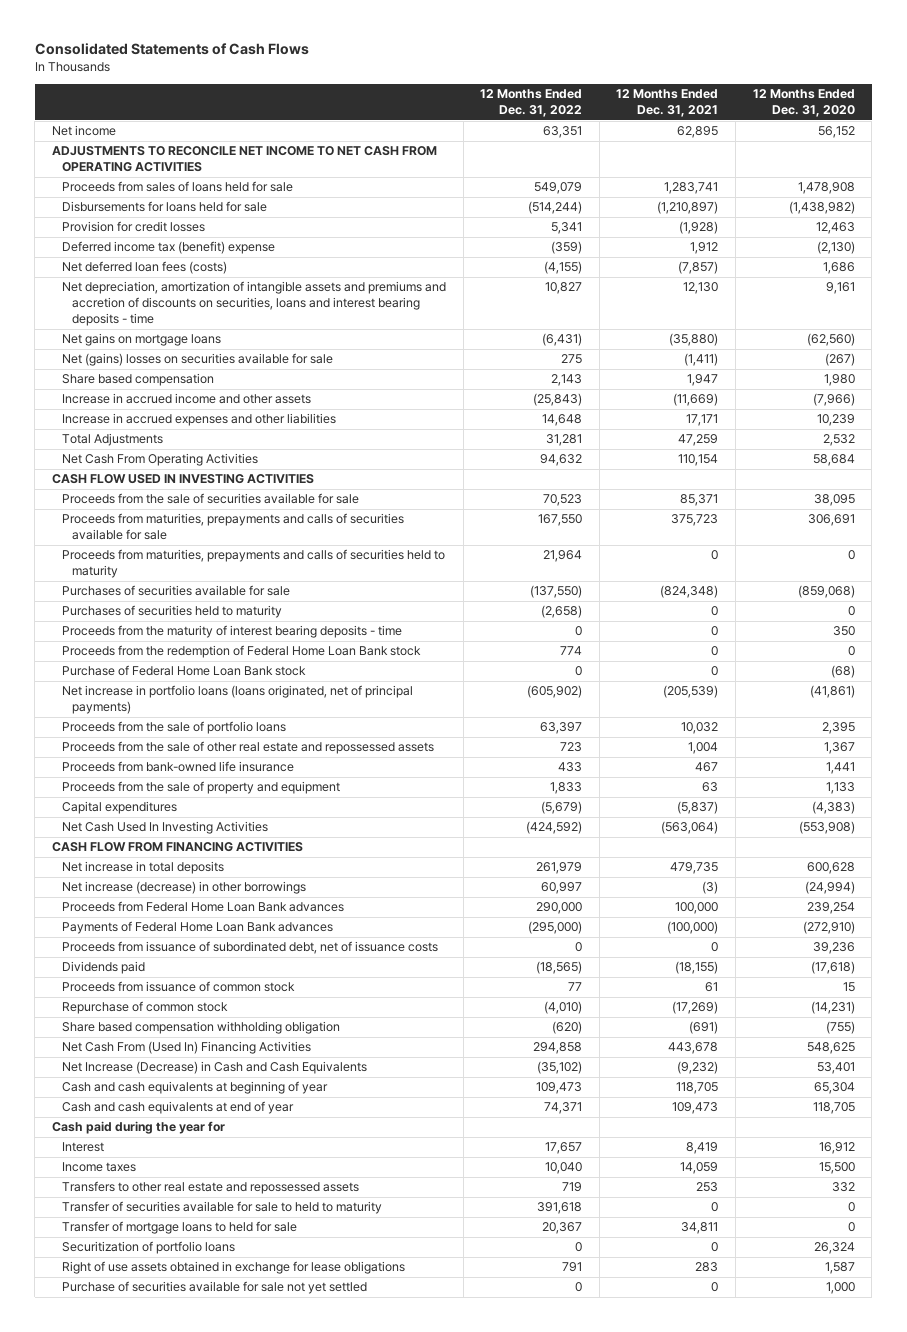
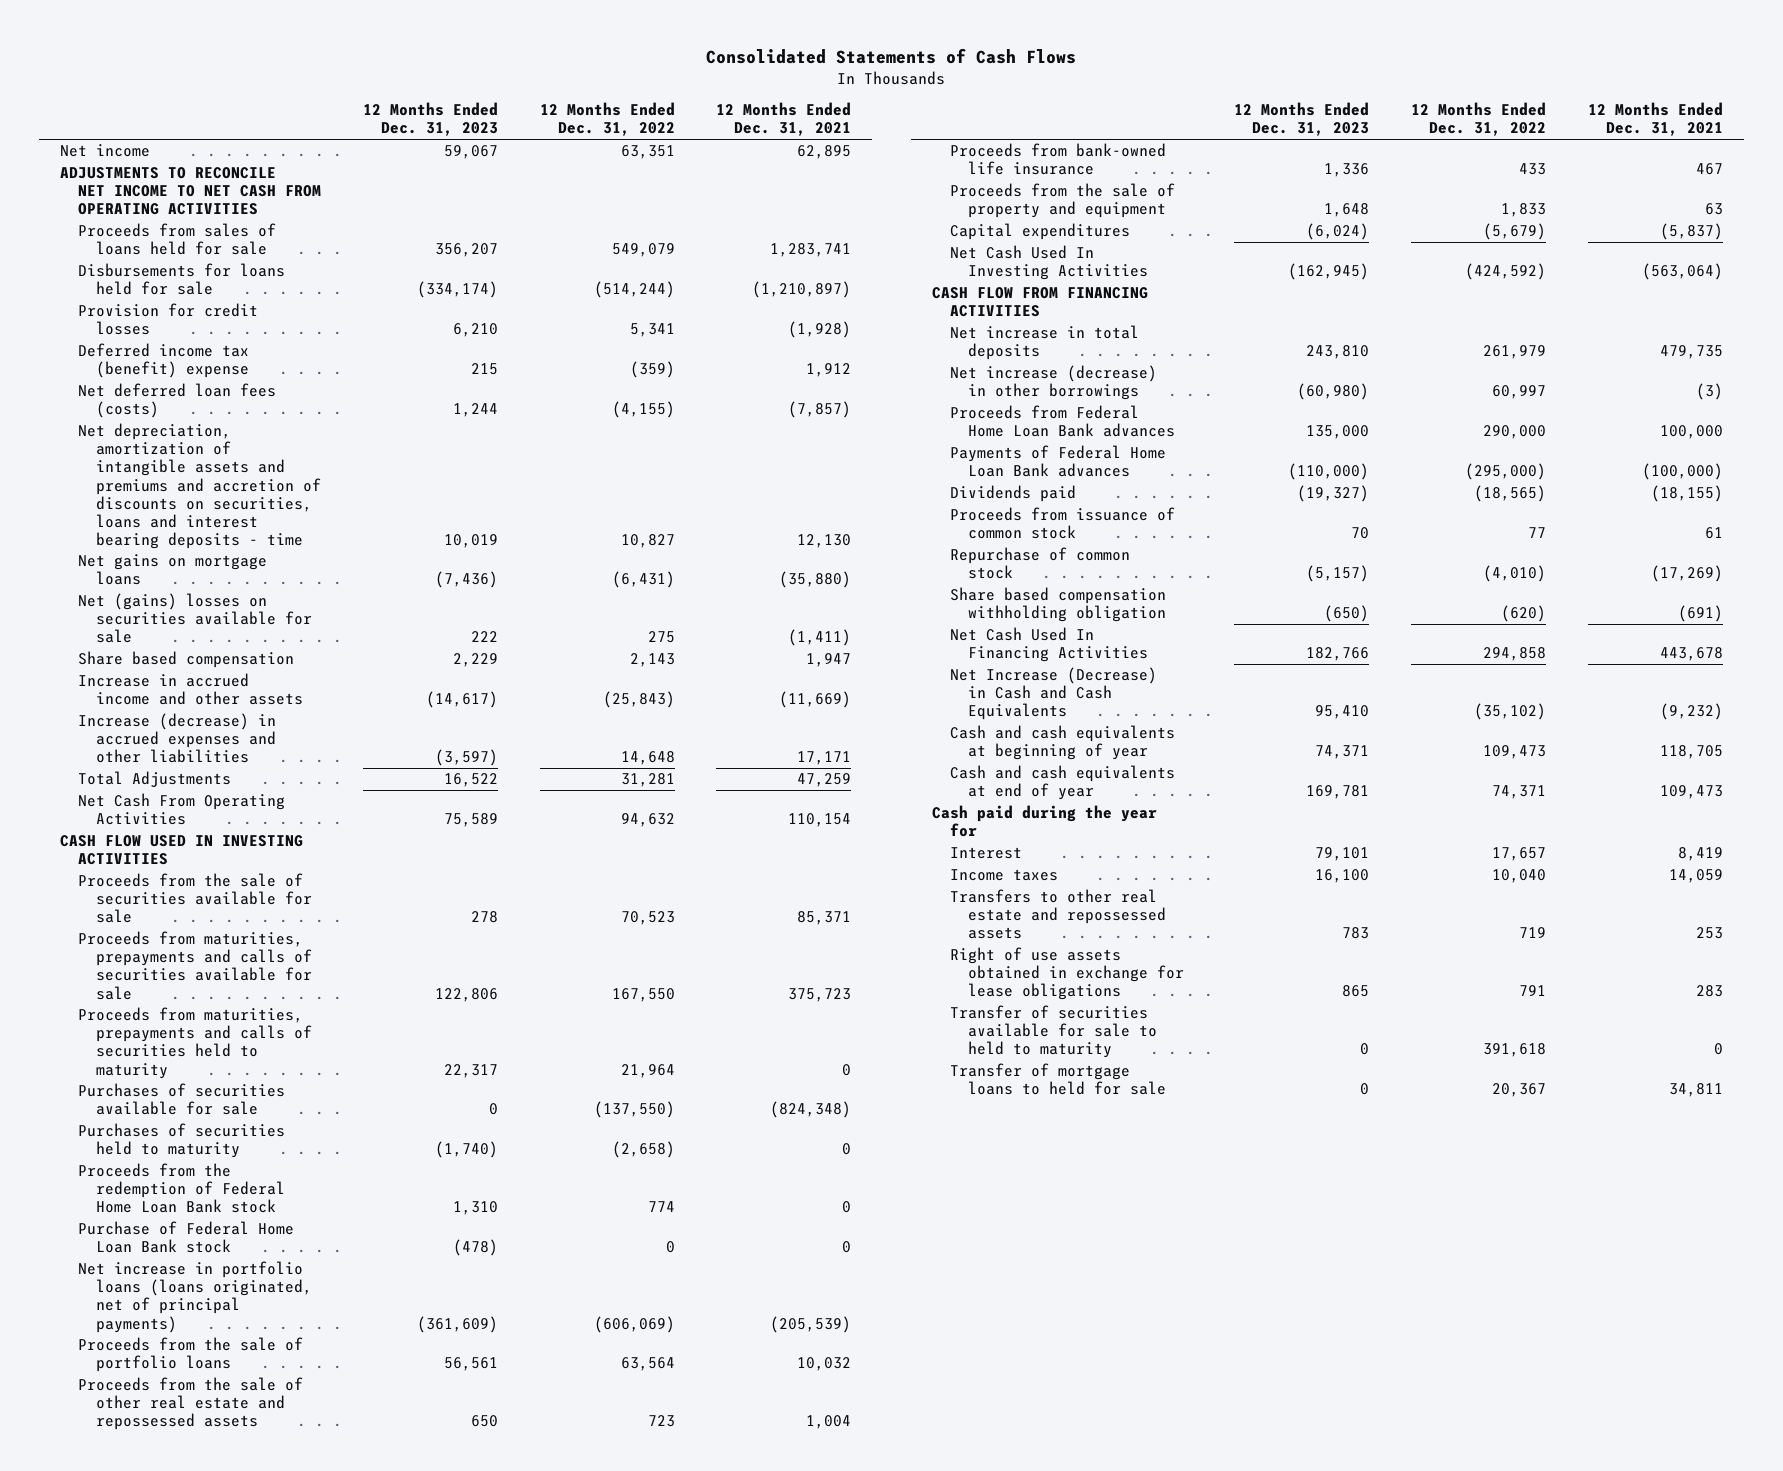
[752,89,855,118] 12 Months Ended Dec. 31, 2020 -> none
none -> [362,102,498,137] 12 Months Ended Dec. 31, 2023
[61,413,336,427] Increase in accrued expenses and other liabilities -> [77,713,276,764] Increase (decrease) in accrued expenses and other liabilities
[61,625,402,639] Proceeds from the maturity of interest bearing deposits - time -> none
[527,685,583,699] (605,902) -> [593,1315,675,1333] (606,069)
[540,722,583,735] 63,397 -> [620,1357,675,1372] 63,564
[61,941,438,955] Proceeds from issuance of subordinated debt, net of issuance costs -> none
[61,1041,311,1055] Net Cash From (Used In) Financing Activities -> [949,627,1148,663] Net Cash Used In Financing Activities
[61,1261,405,1275] Right of use assets obtained in exchange for lease obligations -> [949,947,1184,1001] Right of use assets obtained in exchange for lease obligations
[61,1241,235,1255] Securitization of portfolio loans -> none
[61,1281,367,1295] Purchase of securities available for sale not yet settled -> none

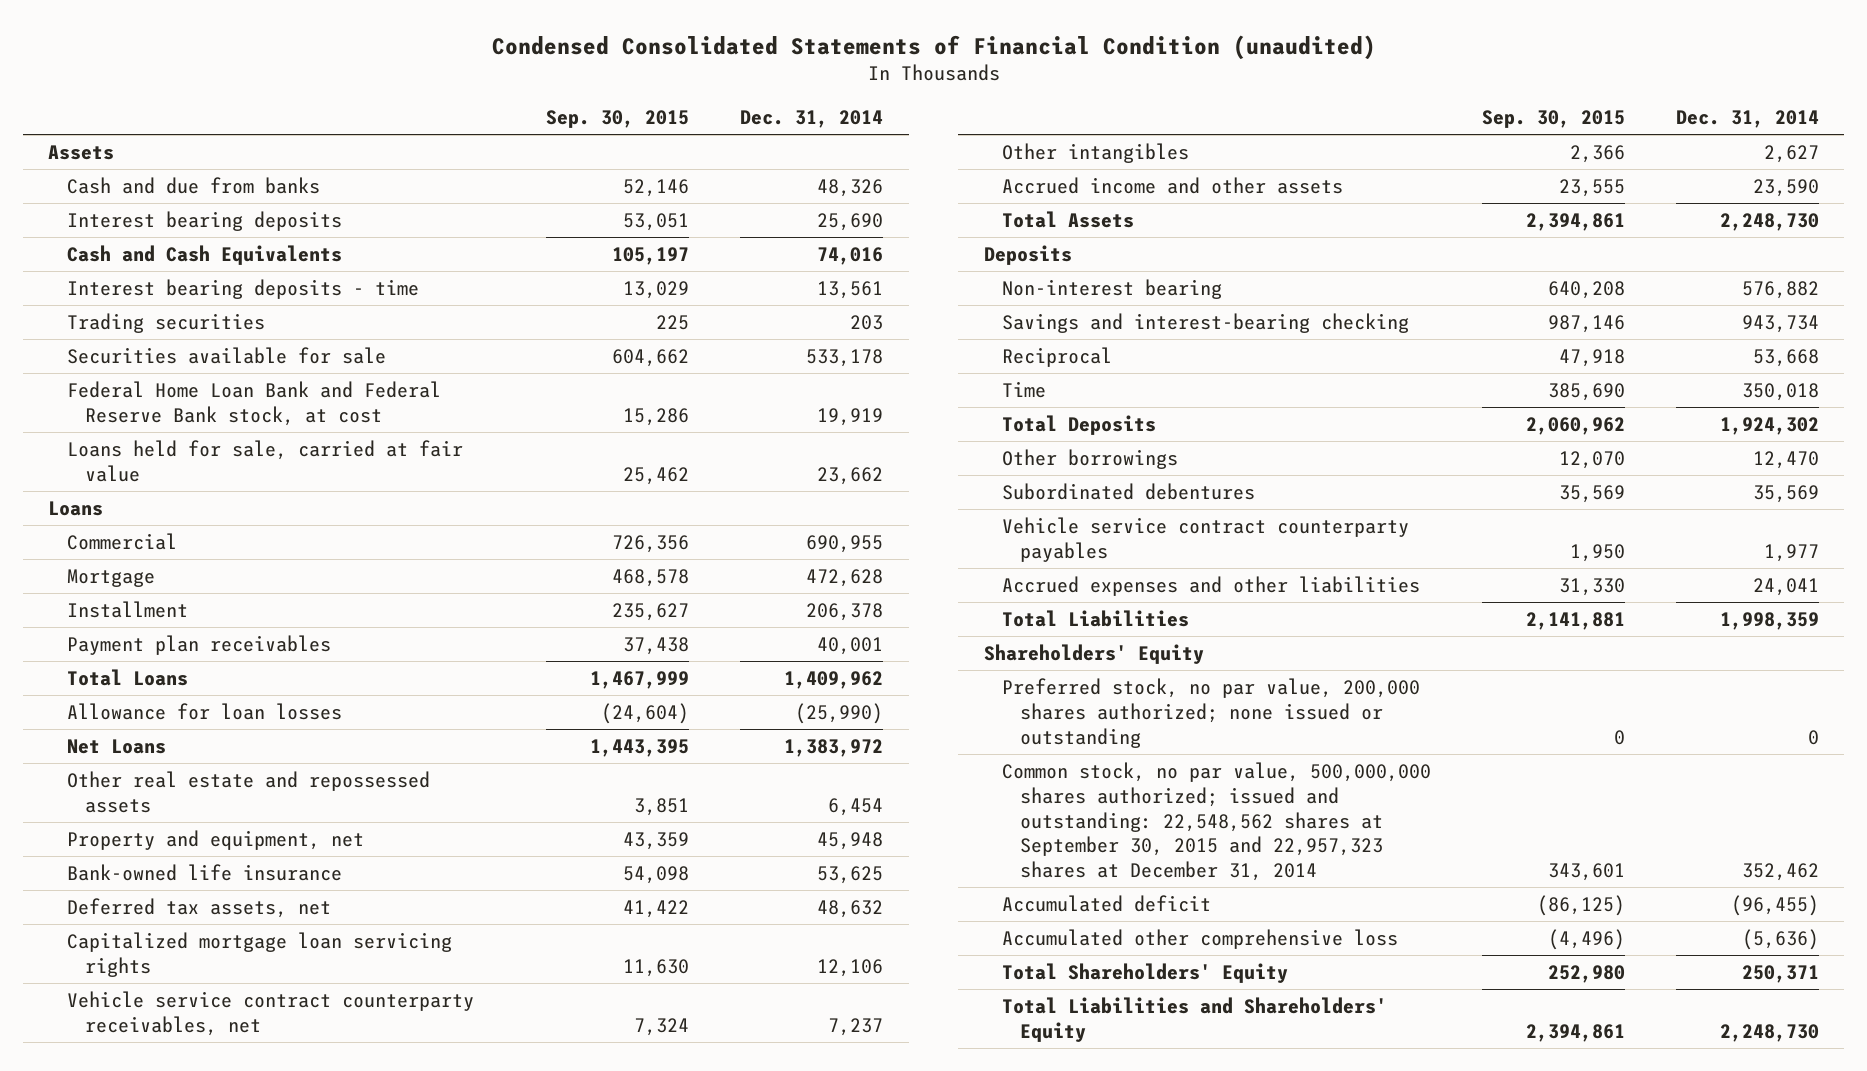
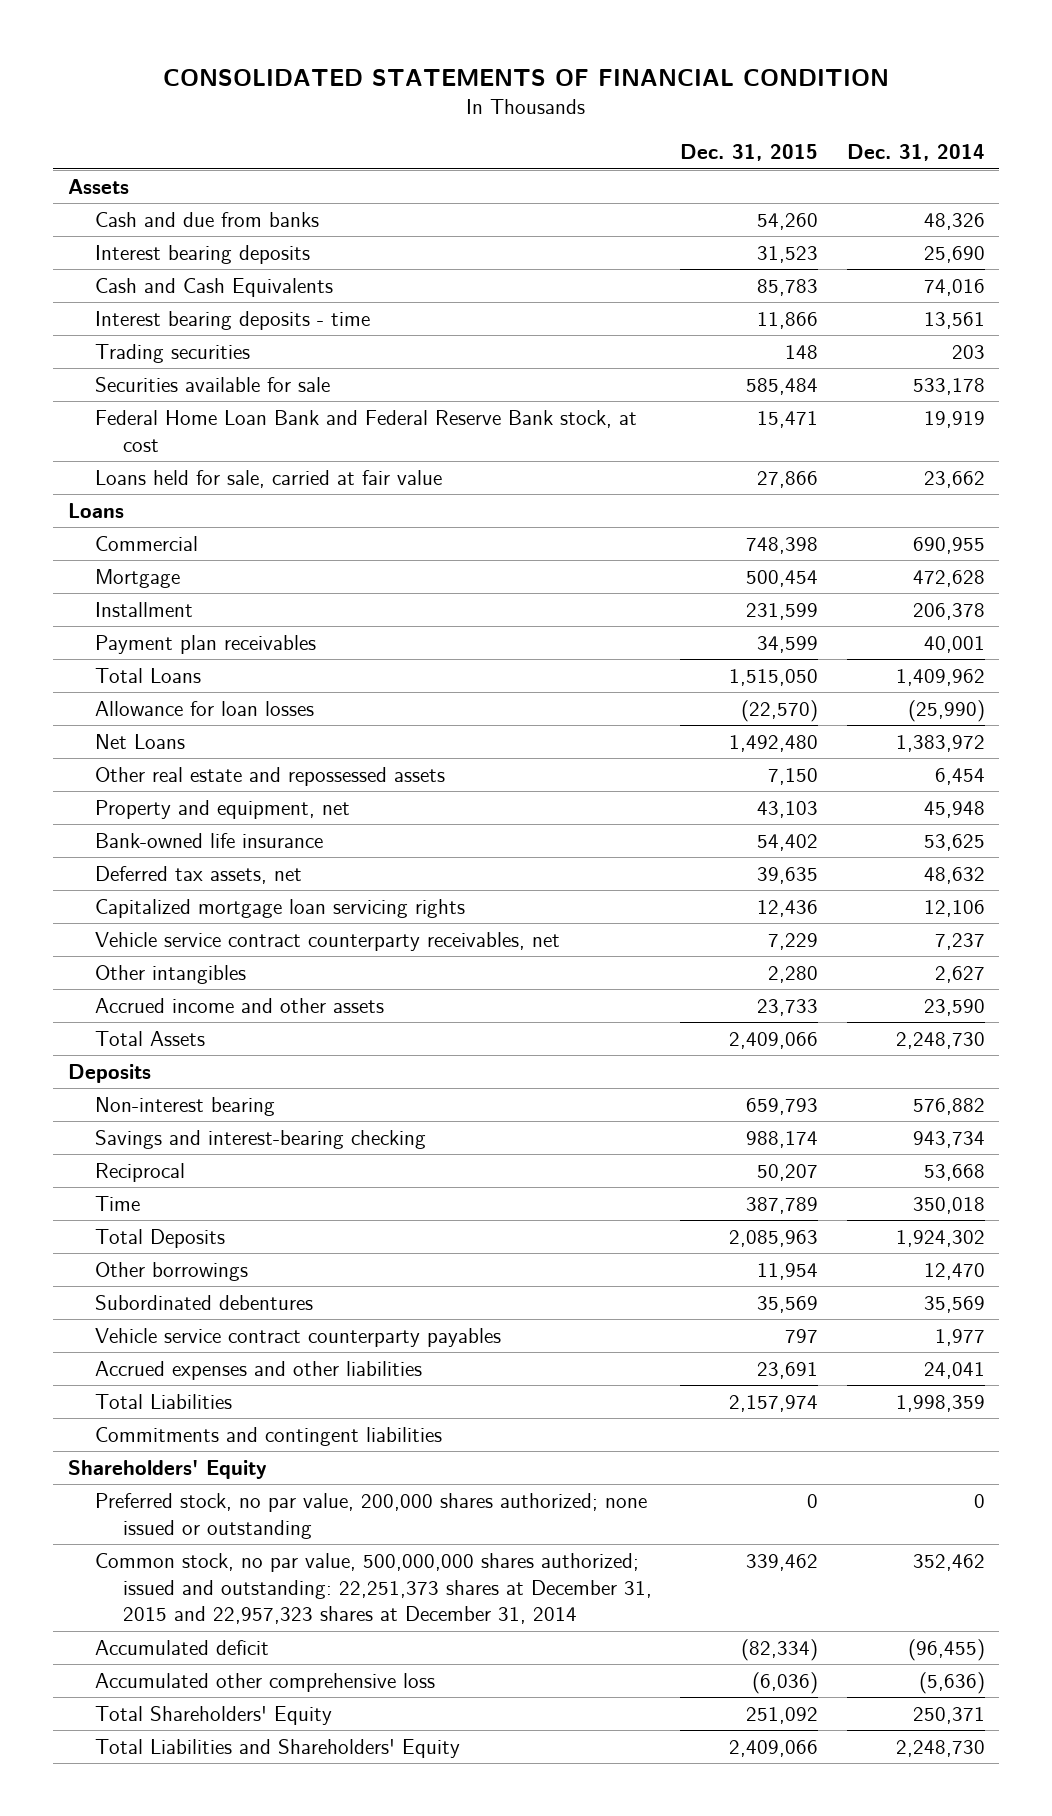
[491,34,1376,60] Condensed Consolidated Statements of Financial Condition (unaudited) -> [163,68,890,86] CONSOLIDATED STATEMENTS OF FINANCIAL CONDITION
[546,109,690,128] Sep. 30, 2015 -> none
none -> [680,144,819,162] Dec. 31, 2015
none -> [95,1427,443,1447] Commitments and contingent liabilities
[1001,761,1431,882] Common stock, no par value, 500,000,000 shares authorized; issued and outstanding: 22,548,562 shares at September 30, 2015 and 22,957,323 shares at December 31, 2014 -> [95,1553,652,1625] Common stock, no par value, 500,000,000 shares authorized; issued and outstanding: 22,251,373 shares at December 31, 2015 and 22,957,323 shares at December 31, 2014

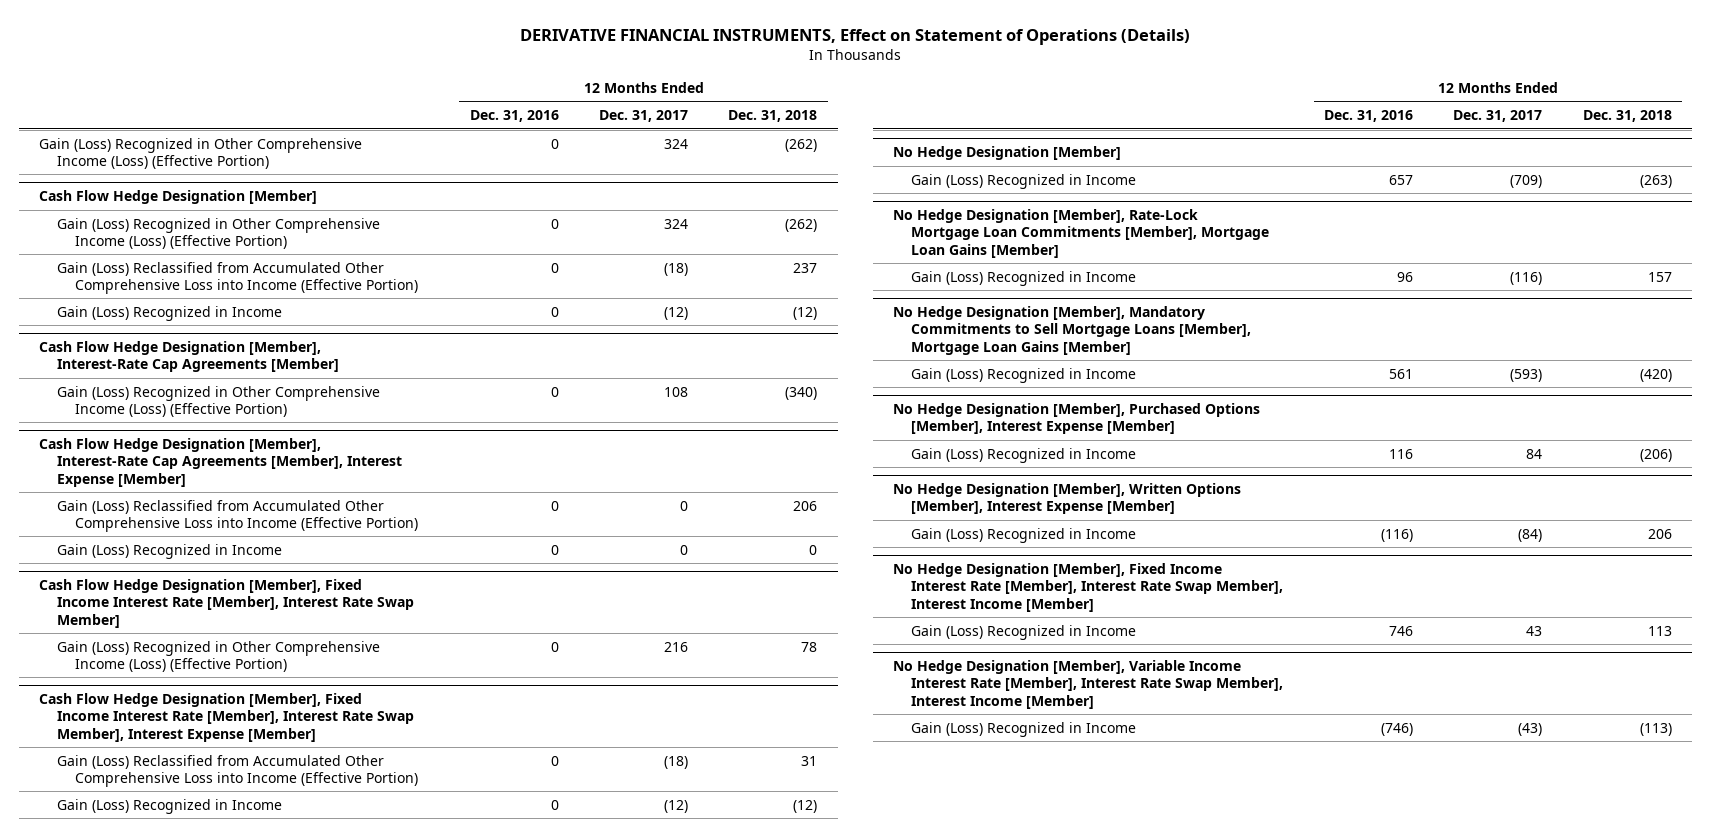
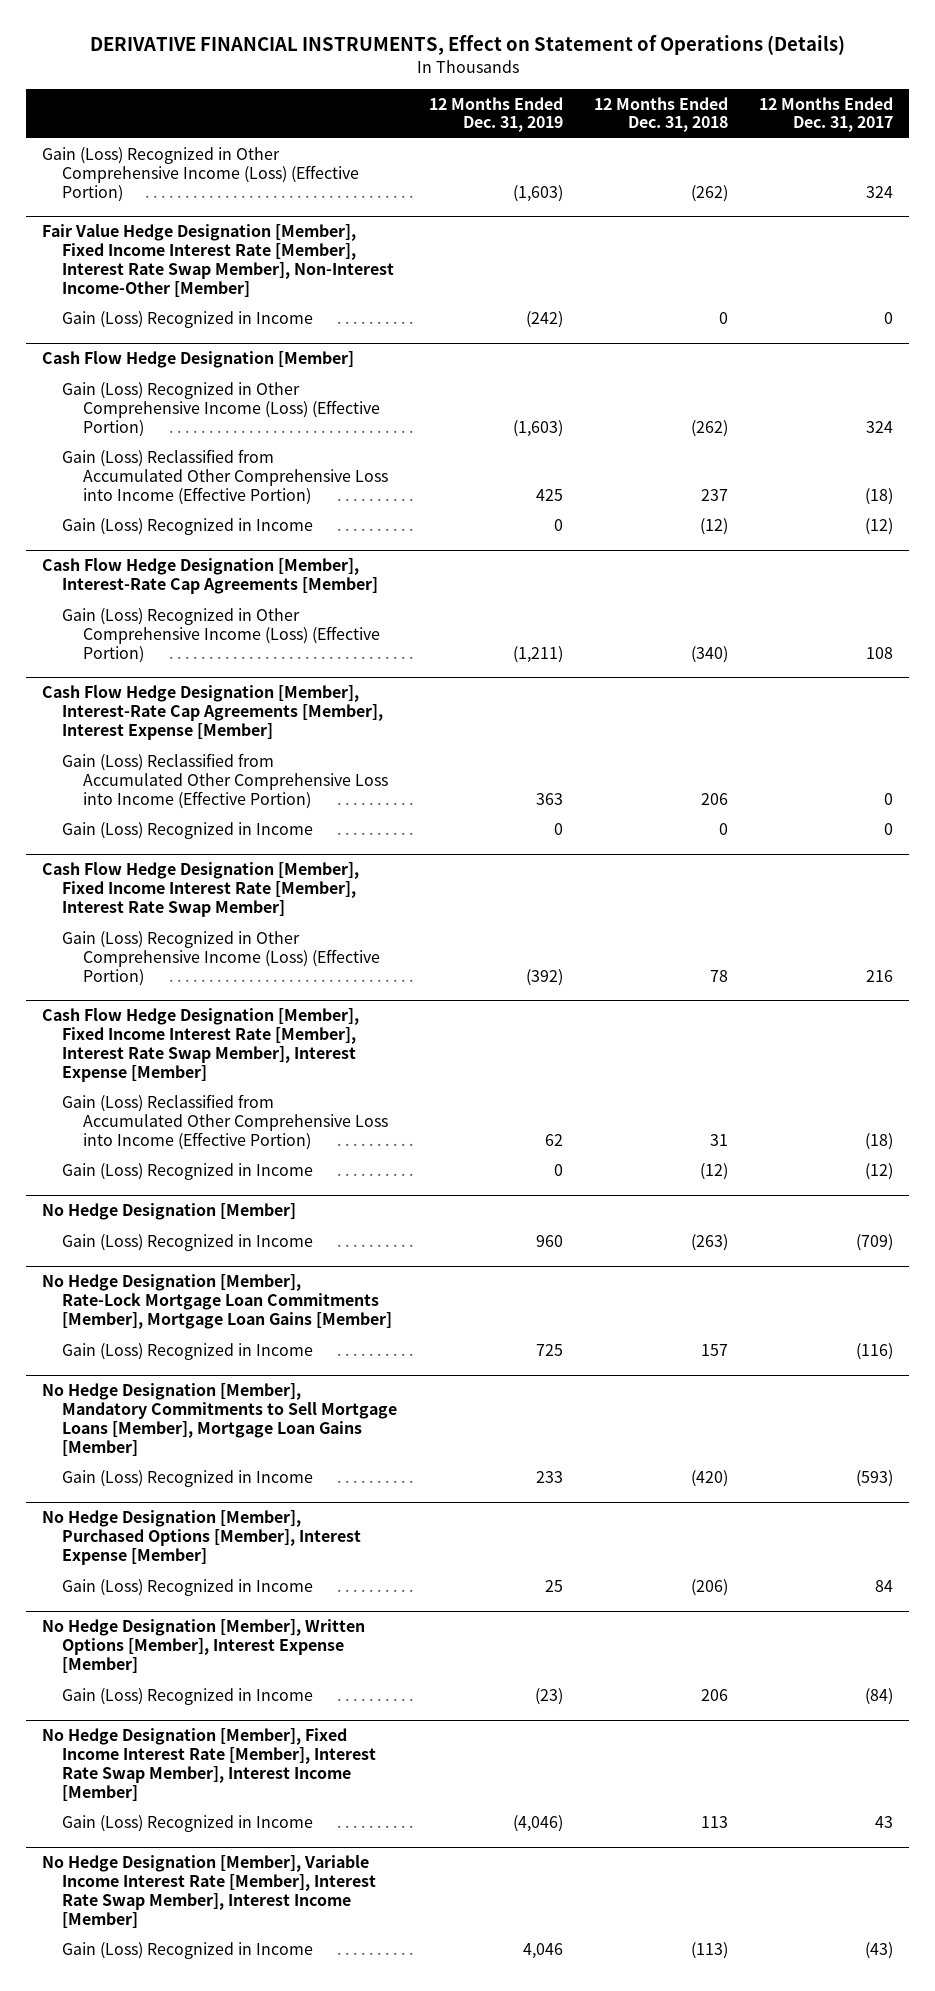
[469,110,559,123] Dec. 31, 2016 -> none
none -> [428,96,563,133] 12 Months Ended Dec. 31, 2019
none -> [42,224,395,297] Fair Value Hedge Designation [Member], Fixed Income Interest Rate [Member], Interest Rate Swap Member], Non-Interest Income-Other [Member]
none -> [62,311,314,329] Gain (Loss) Recognized in Income

